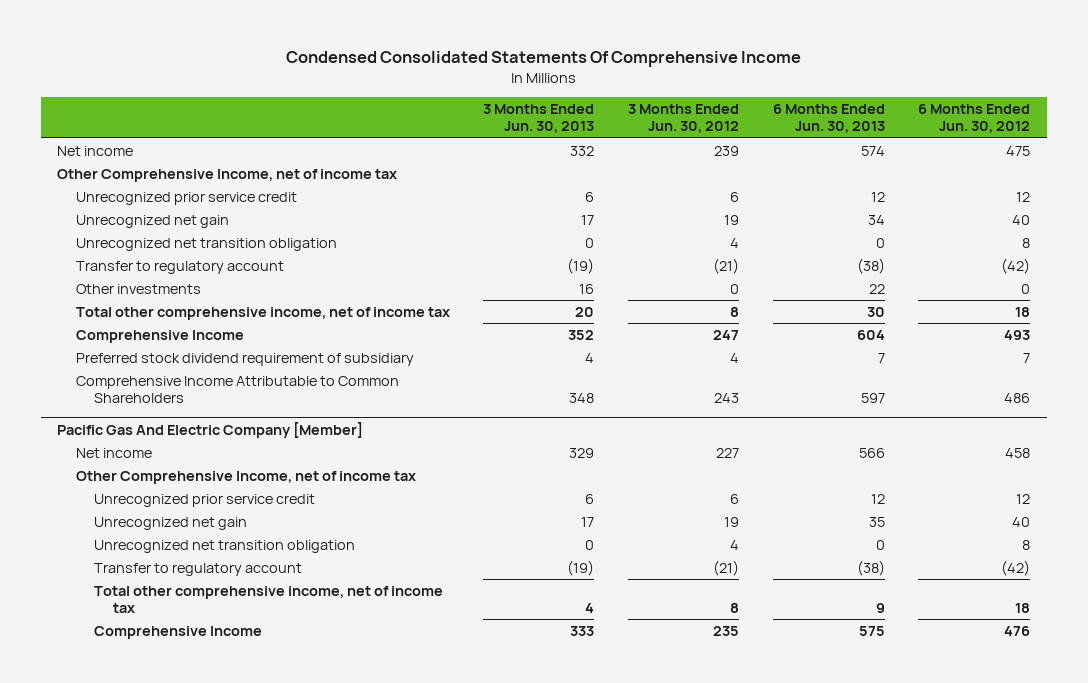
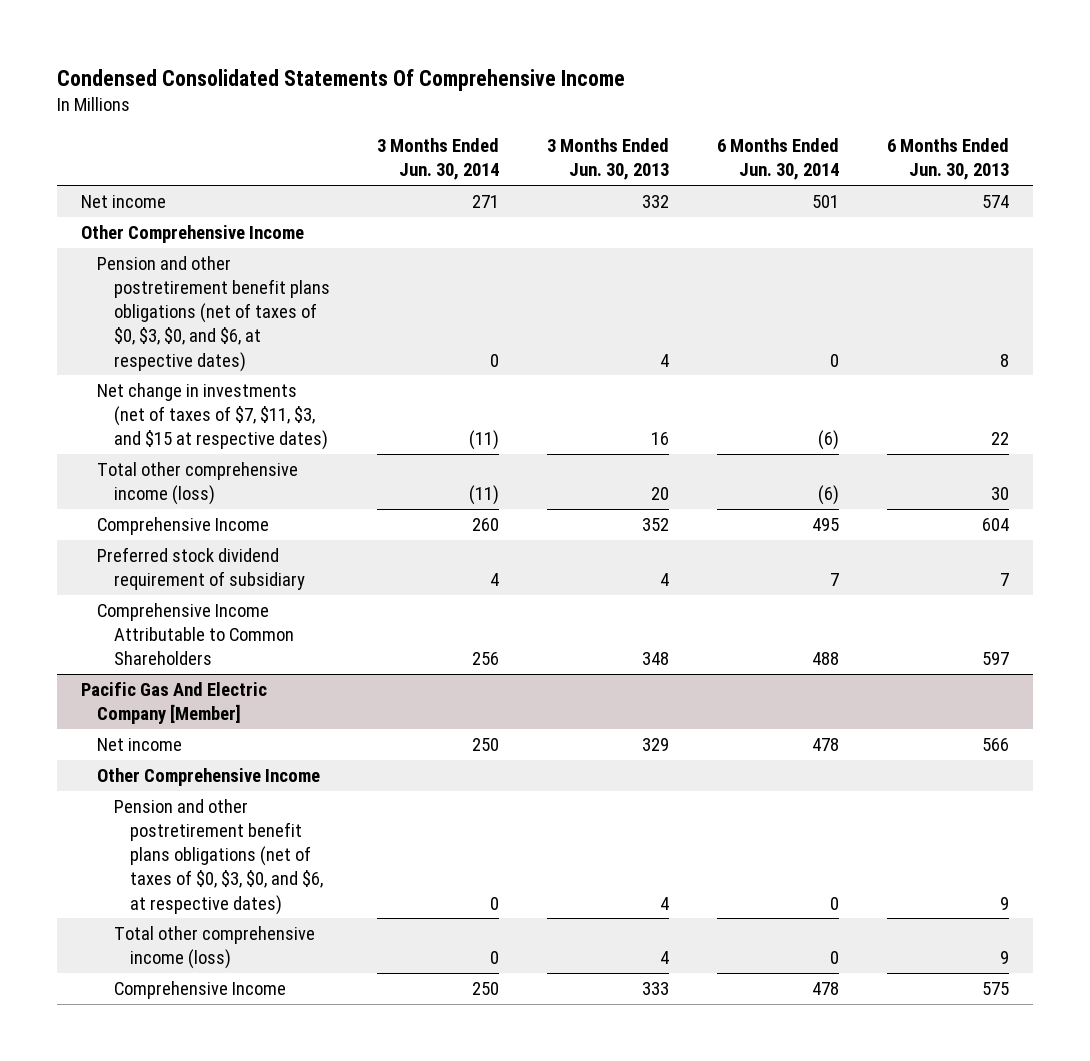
[628,103,740,134] 3 Months Ended Jun. 30, 2012 -> none
[918,103,1031,134] 6 Months Ended Jun. 30, 2012 -> none
none -> [377,138,500,181] 3 Months Ended Jun. 30, 2014
none -> [716,138,839,181] 6 Months Ended Jun. 30, 2014
[75,191,297,205] Unrecognized prior service credit -> none
[75,214,229,228] Unrecognized net gain -> none
[75,237,337,251] Unrecognized net transition obligation -> none
[75,260,284,274] Transfer to regulatory account -> none
[57,168,398,182] Other Comprehensive Income, net of income tax -> [81,225,305,244] Other Comprehensive Income
none -> [97,256,330,372] Pension and other postretirement benefit plans obligations (net of taxes of $0, $3, $0, and $6, at respective dates)
[75,283,201,294] Other investments -> [97,383,328,451] Net change in investments (net of taxes of $7, $11, $3, and $15 at respective dates)
[75,306,450,320] Total other comprehensive income, net of income tax -> [97,462,299,506] Total other comprehensive income (loss)
[94,493,316,507] Unrecognized prior service credit -> none
[94,516,248,530] Unrecognized net gain -> none
[94,539,356,553] Unrecognized net transition obligation -> none
[94,562,303,576] Transfer to regulatory account -> none
[75,470,416,484] Other Comprehensive Income, net of income tax -> [97,768,321,787] Other Comprehensive Income
none -> [113,799,323,915] Pension and other postretirement benefit plans obligations (net of taxes of $0, $3, $0, and $6, at respective dates)
[94,585,444,614] Total other comprehensive income, net of income tax -> [113,926,315,970] Total other comprehensive income (loss)

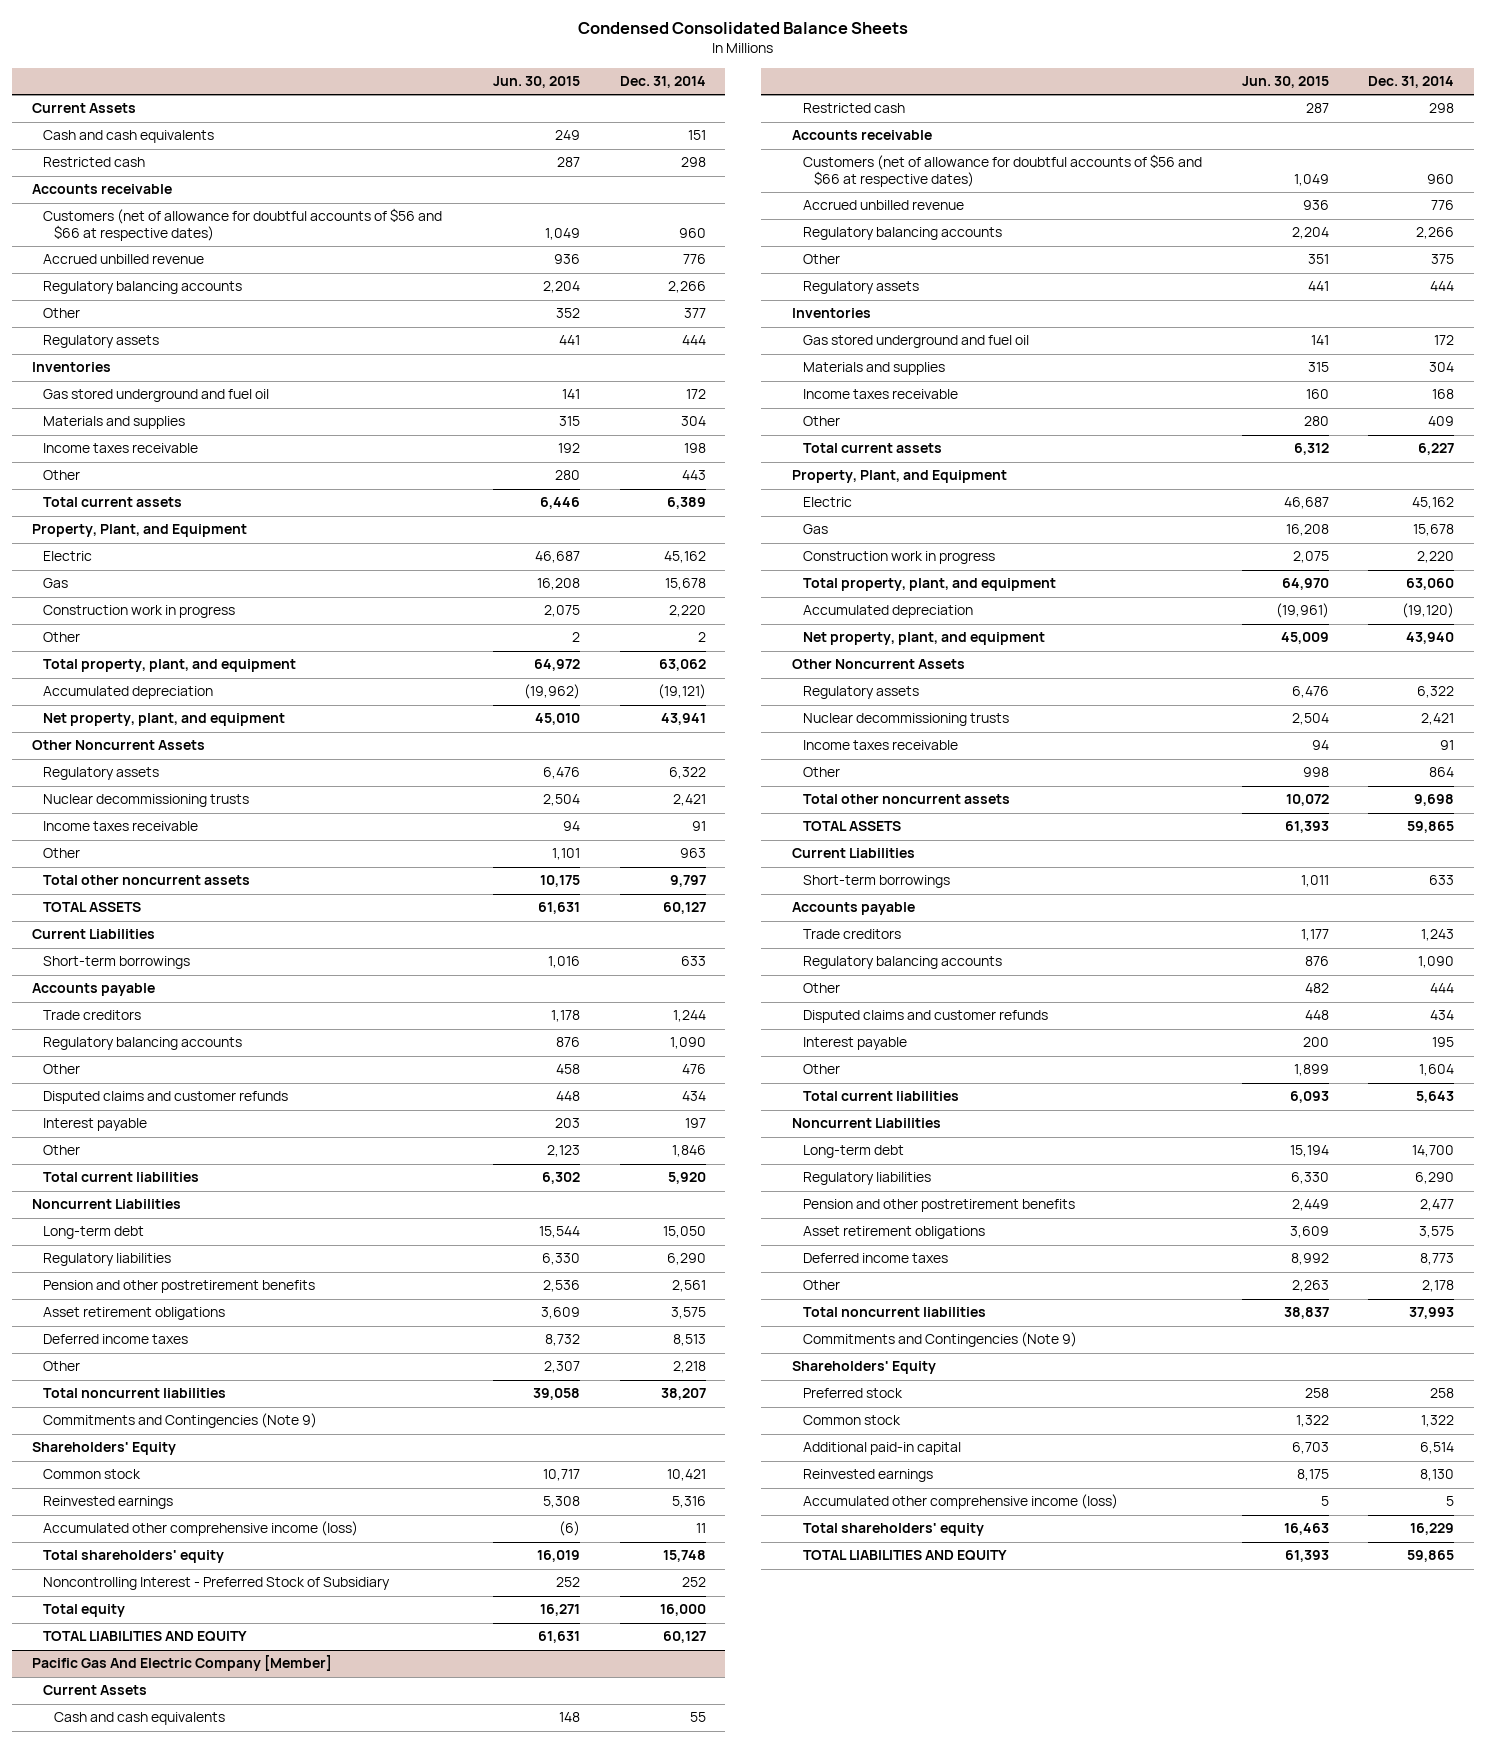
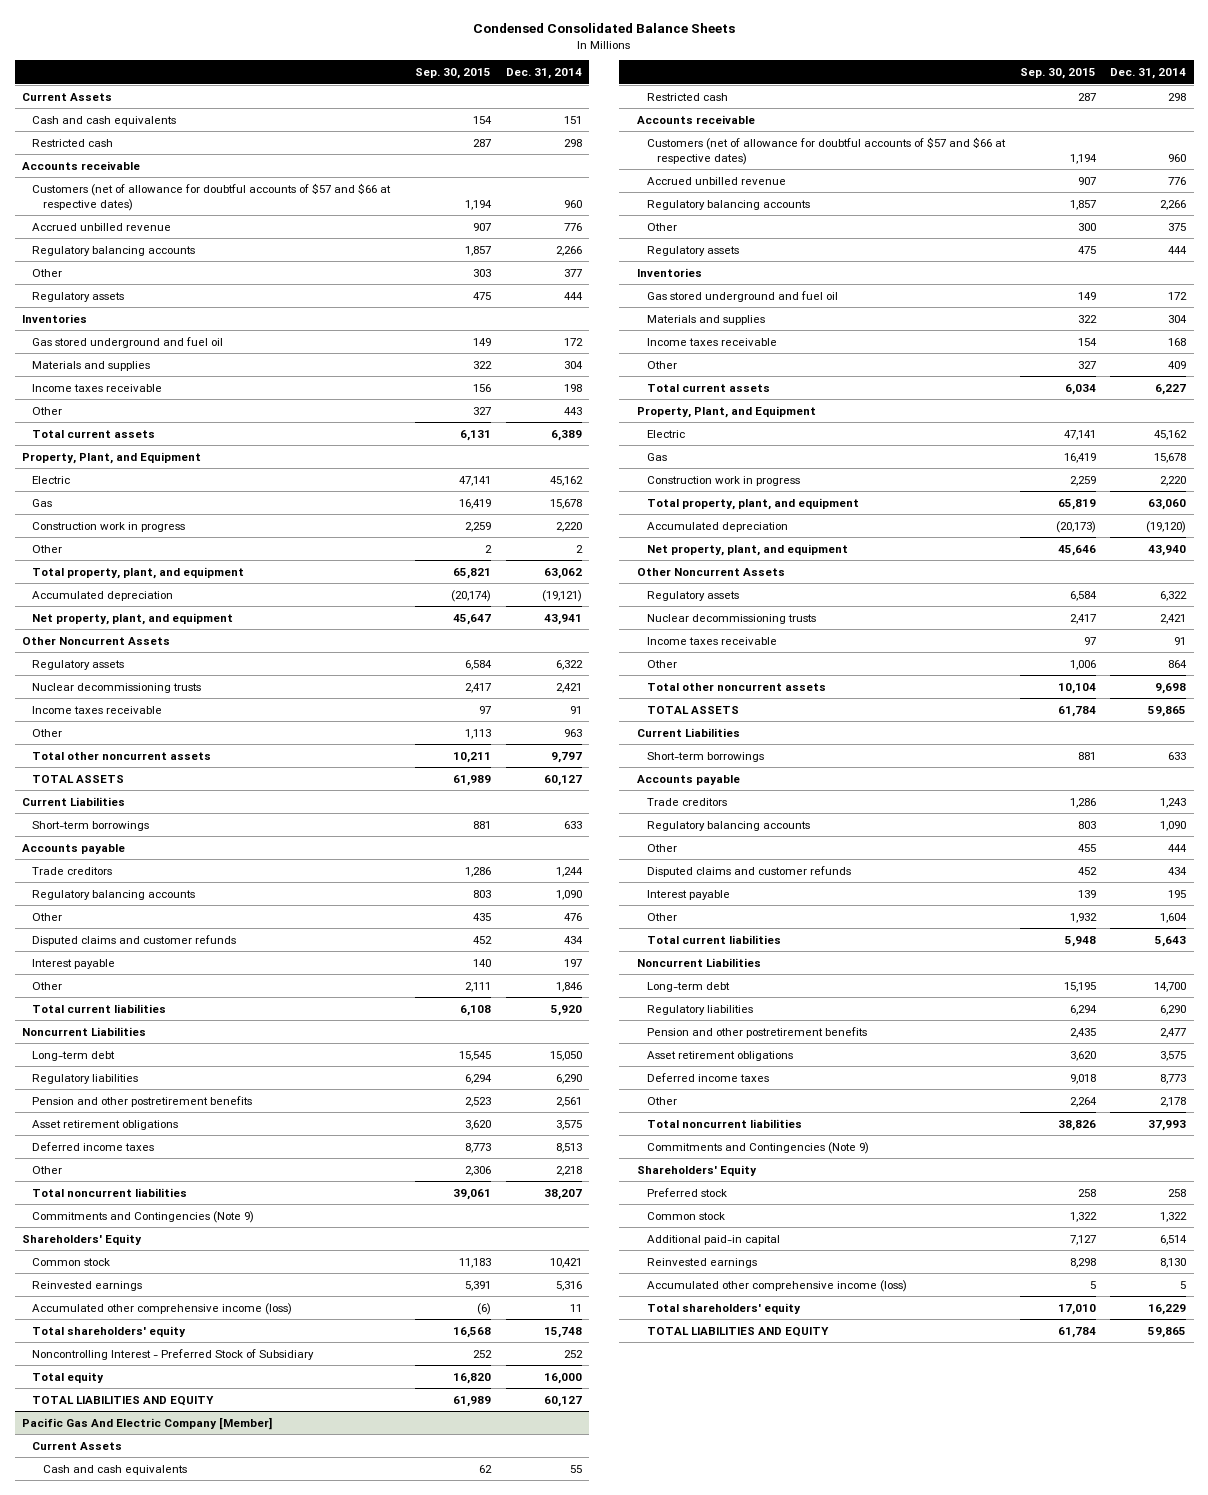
[492,75,580,88] Jun. 30, 2015 -> none
none -> [415,68,492,80] Sep. 30, 2015
[43,208,443,242] Customers (net of allowance for doubtful accounts of $56 and $66 at respective dates) -> [32,182,392,211] Customers (net of allowance for doubtful accounts of $57 and $66 at respective dates)
[803,154,1203,188] Customers (net of allowance for doubtful accounts of $56 and $66 at respective dates) -> [647,136,1007,165] Customers (net of allowance for doubtful accounts of $57 and $66 at respective dates)

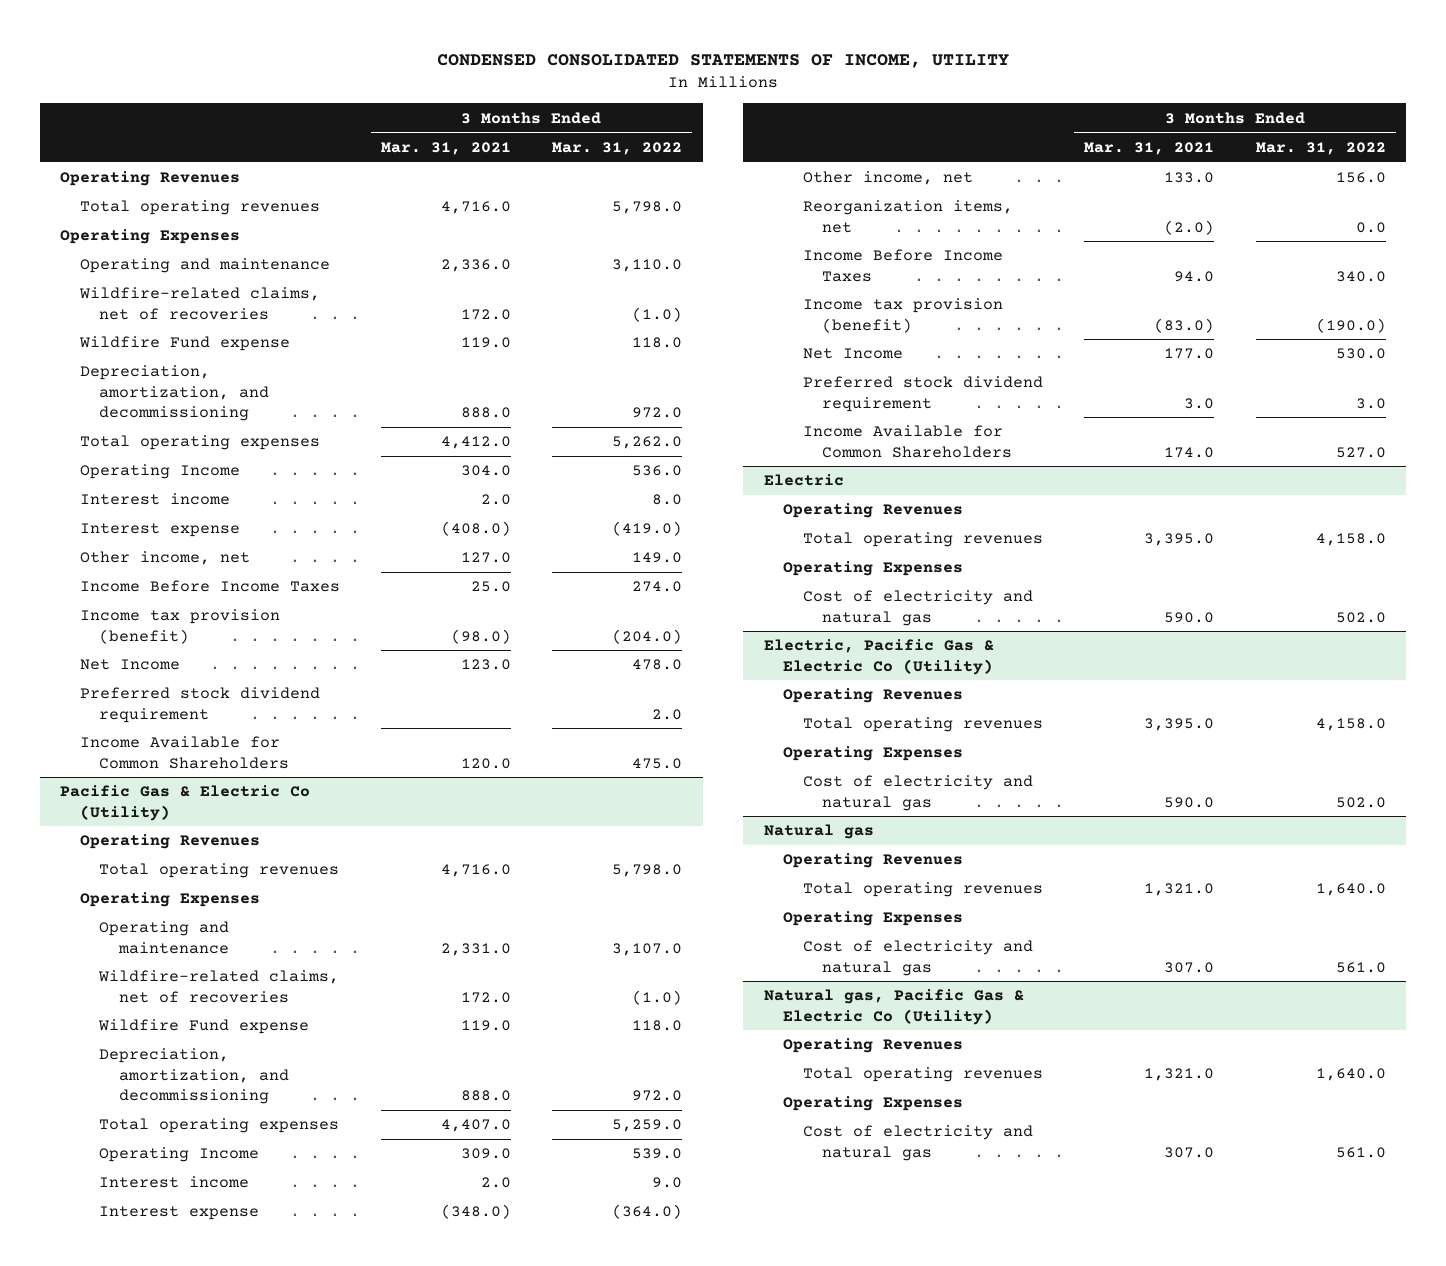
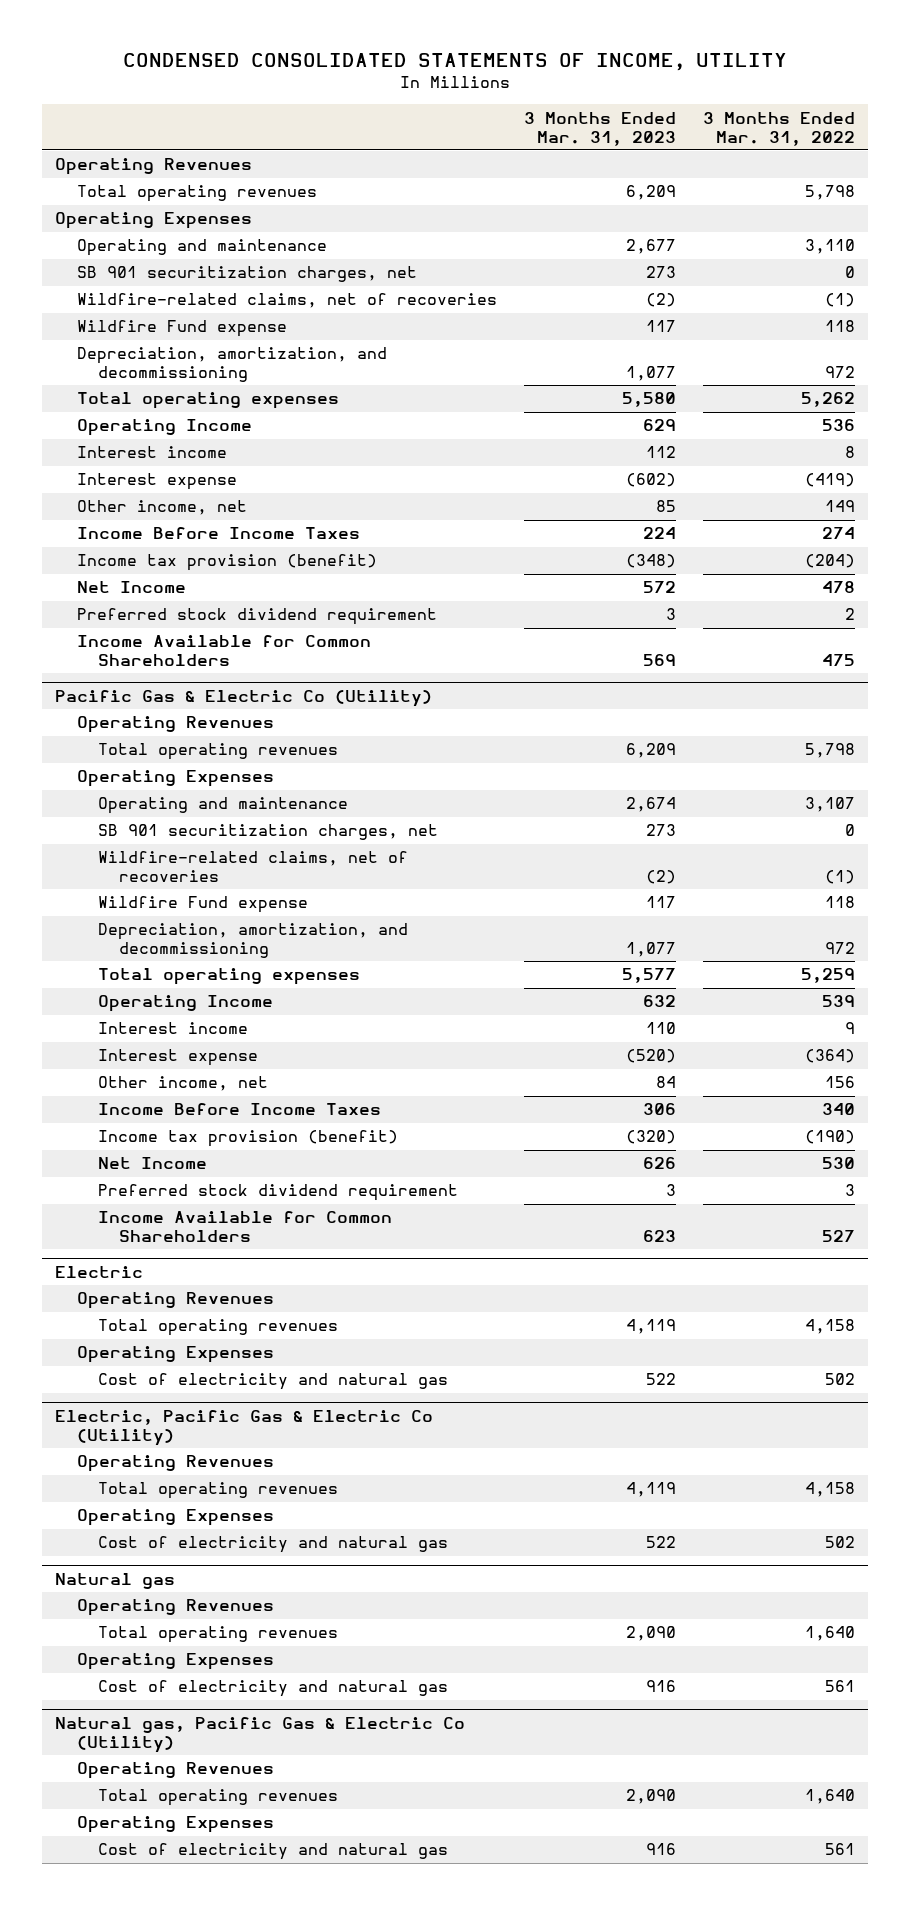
[380,141,511,155] Mar. 31, 2021 -> none
none -> [523,111,676,146] 3 Months Ended Mar. 31, 2023
[612,201,683,215] 5,798.0 -> [804,185,855,201] 5,798
[612,259,683,273] 3,110.0 -> [804,239,855,255] 3,110
none -> [76,266,417,283] SB 901 securitization charges, net
[632,306,683,322] (1.0) -> [824,293,855,308] (1)
[632,337,683,349] 118.0 -> [824,320,855,333] 118
[632,406,683,418] 972.0 -> [824,366,855,379] 972
[612,436,683,450] 5,262.0 -> [800,392,855,408] 5,262
[632,465,683,477] 536.0 -> [821,419,855,432] 536
[652,494,683,506] 8.0 -> [844,446,855,459] 8
[612,521,683,537] (419.0) -> [804,473,855,488] (419)
[632,552,683,564] 149.0 -> [824,500,855,513] 149
[632,581,683,593] 274.0 -> [821,527,855,540] 274
[612,628,683,644] (204.0) -> [804,554,855,569] (204)
[632,659,683,671] 478.0 -> [821,581,855,594] 478
[652,708,683,720] 2.0 -> [844,608,855,621] 2
[632,757,683,769] 475.0 -> [821,654,855,667] 475
[612,864,683,878] 5,798.0 -> [804,743,855,759] 5,798
[802,200,1013,233] Reorganization items, net -> none
[612,942,683,956] 3,107.0 -> [804,797,855,813] 3,107
none -> [97,824,438,841] SB 901 securitization charges, net
[632,989,683,1005] (1.0) -> [824,870,855,885] (1)
[632,1020,683,1032] 118.0 -> [824,896,855,909] 118
[632,1089,683,1101] 972.0 -> [824,942,855,955] 972
[612,1119,683,1133] 5,259.0 -> [800,968,855,984] 5,259
[632,1148,683,1160] 539.0 -> [821,995,855,1008] 539
[652,1177,683,1189] 9.0 -> [844,1022,855,1035] 9
[612,1204,683,1220] (364.0) -> [804,1049,855,1064] (364)
[1335,172,1386,184] 156.0 -> [824,1076,855,1089] 156
[1335,270,1386,282] 340.0 -> [821,1103,855,1116] 340
[1315,317,1386,333] (190.0) -> [804,1130,855,1145] (190)
[1335,348,1386,360] 530.0 -> [821,1157,855,1170] 530
[1355,397,1386,409] 3.0 -> [844,1184,855,1197] 3
[1335,446,1386,458] 527.0 -> [821,1230,855,1243] 527
[1315,533,1386,547] 4,158.0 -> [804,1319,855,1335] 4,158
[1335,611,1386,623] 502.0 -> [824,1373,855,1386] 502
[1315,718,1386,732] 4,158.0 -> [804,1482,855,1498] 4,158
[1335,796,1386,808] 502.0 -> [824,1536,855,1549] 502
[1315,883,1386,897] 1,640.0 -> [804,1626,855,1642] 1,640
[1335,961,1386,973] 561.0 -> [824,1680,855,1693] 561
[1315,1068,1386,1082] 1,640.0 -> [804,1789,855,1805] 1,640
[1335,1146,1386,1158] 561.0 -> [824,1843,855,1856] 561

